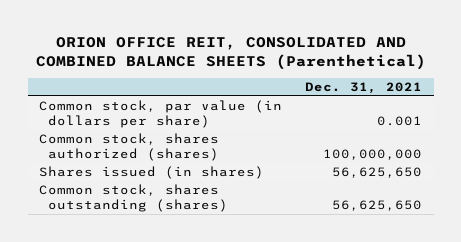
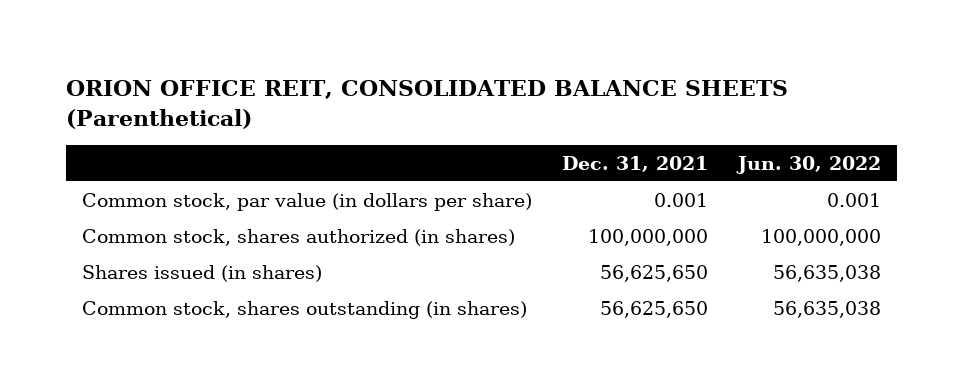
[35,36,426,70] ORION OFFICE REIT, CONSOLIDATED AND COMBINED BALANCE SHEETS (Parenthetical) -> [66,80,789,129] ORION OFFICE REIT, CONSOLIDATED BALANCE SHEETS (Parenthetical)
none -> [736,155,882,174] Jun. 30, 2022
[39,133,220,162] Common stock, shares authorized (shares) -> [81,229,515,247] Common stock, shares authorized (in shares)
[39,184,229,213] Common stock, shares outstanding (shares) -> [81,301,527,320] Common stock, shares outstanding (in shares)

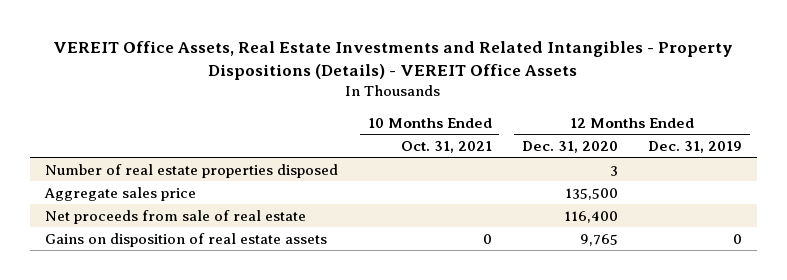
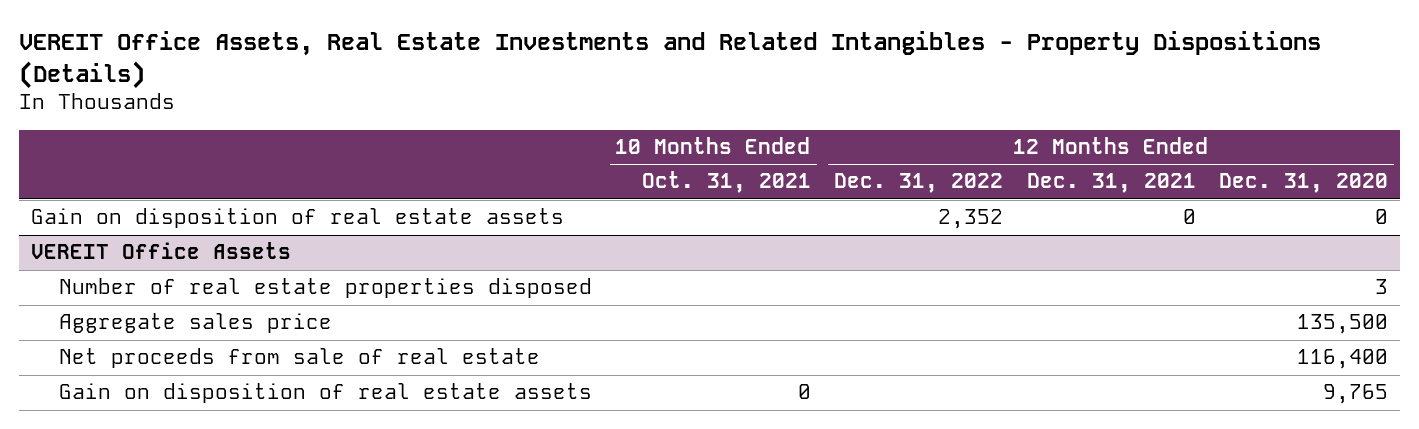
[53,40,734,80] VEREIT Office Assets, Real Estate Investments and Related Intangibles - Property Dispositions (Details) - VEREIT Office Assets -> [18,31,1321,89] VEREIT Office Assets, Real Estate Investments and Related Intangibles - Property Dispositions (Details)
[648,140,743,153] Dec. 31, 2019 -> none
none -> [834,173,1004,194] Dec. 31, 2022
none -> [1026,173,1196,194] Dec. 31, 2021
none -> [30,208,564,229] Gain on disposition of real estate assets
none -> [30,242,291,260] VEREIT Office Assets
[44,232,327,247] Gains on disposition of real estate assets -> [59,383,593,404] Gain on disposition of real estate assets

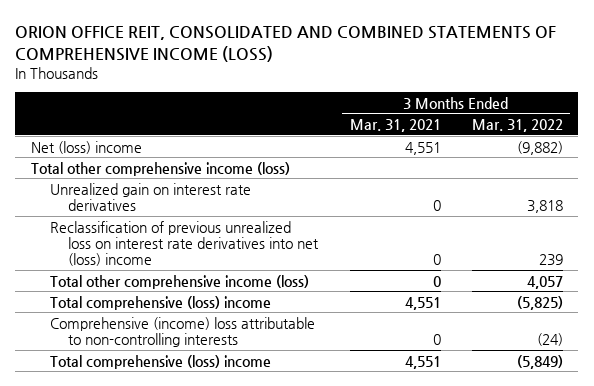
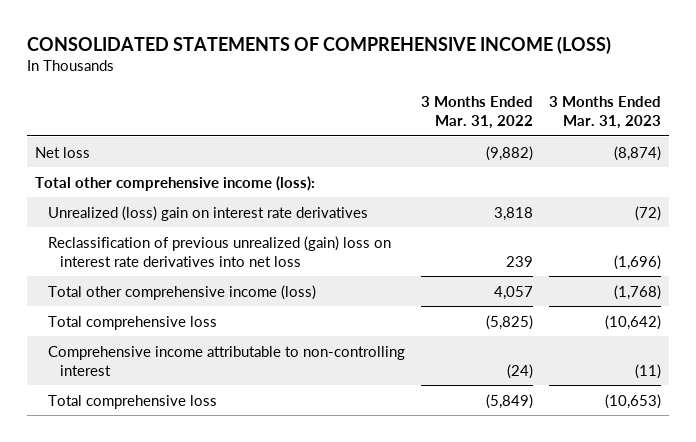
[15,26,557,63] ORION OFFICE REIT, CONSOLIDATED AND COMBINED STATEMENTS OF COMPREHENSIVE INCOME (LOSS) -> [27,35,612,54] CONSOLIDATED STATEMENTS OF COMPREHENSIVE INCOME (LOSS)
[349,119,441,133] Mar. 31, 2021 -> none
none -> [549,96,662,130] 3 Months Ended Mar. 31, 2023
[31,140,143,154] Net (loss) income -> [35,146,91,158] Net loss
[31,161,291,176] Total other comprehensive income (loss) -> [35,175,316,191] Total other comprehensive income (loss):
[49,182,251,211] Unrealized gain on interest rate derivatives -> [47,205,368,221] Unrealized (loss) gain on interest rate derivatives
[49,220,320,267] Reclassification of previous unrealized loss on interest rate derivatives into net (loss) income -> [47,235,391,267] Reclassification of previous unrealized (gain) loss on interest rate derivatives into net loss
[49,295,271,310] Total comprehensive (loss) income -> [47,315,217,330] Total comprehensive loss
[49,316,315,347] Comprehensive (income) loss attributable to non-controlling interests -> [47,345,405,376] Comprehensive income attributable to non-controlling interest
[49,354,271,369] Total comprehensive (loss) income -> [47,394,217,409] Total comprehensive loss

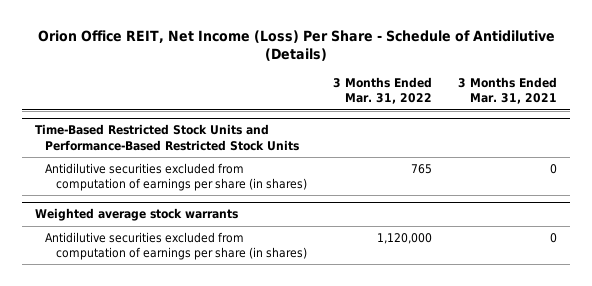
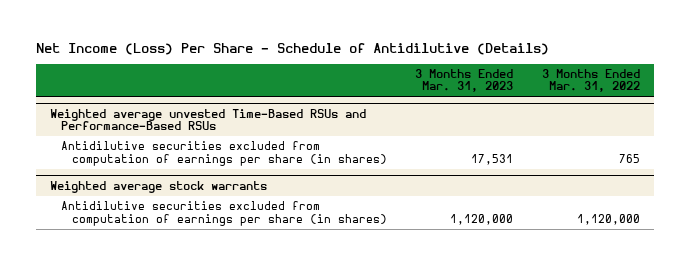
[37,29,555,62] Orion Office REIT, Net Income (Loss) Per Share - Schedule of Antidilutive (Details) -> [36,42,550,55] Net Income (Loss) Per Share - Schedule of Antidilutive (Details)
[457,77,557,105] 3 Months Ended Mar. 31, 2021 -> none
none -> [415,68,514,93] 3 Months Ended Mar. 31, 2023
[35,124,300,151] Time-Based Restricted Stock Units and Performance-Based Restricted Stock Units -> [50,108,367,131] Weighted average unvested Time-Based RSUs and Performance-Based RSUs

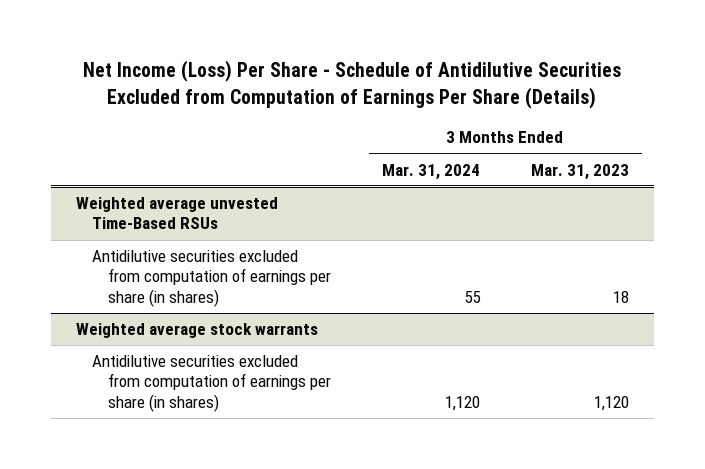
[36,42,550,55] Net Income (Loss) Per Share - Schedule of Antidilutive (Details) -> [83,60,622,109] Net Income (Loss) Per Share - Schedule of Antidilutive Securities Excluded from Computation of Earnings Per Share (Details)
[541,68,640,93] 3 Months Ended Mar. 31, 2022 -> none
none -> [381,163,480,180] Mar. 31, 2024
[50,108,367,131] Weighted average unvested Time-Based RSUs and Performance-Based RSUs -> [76,197,279,230] Weighted average unvested Time-Based RSUs
[471,153,514,165] 17,531 -> [612,290,629,303] 18
[450,213,514,225] 1,120,000 -> [593,395,629,411] 1,120

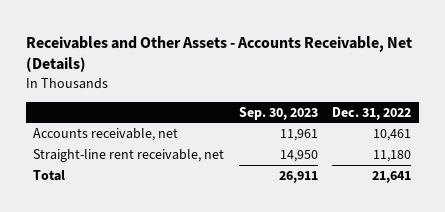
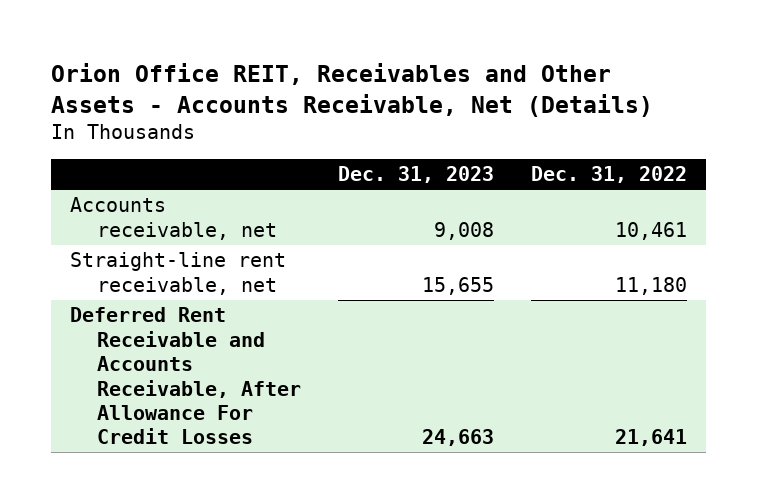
[26,35,413,73] Receivables and Other Assets - Accounts Receivable, Net (Details) -> [51,62,654,117] Orion Office REIT, Receivables and Other Assets - Accounts Receivable, Net (Details)
[238,106,318,120] Sep. 30, 2023 -> none
none -> [338,166,495,184] Dec. 31, 2023
[33,169,66,181] Total -> [69,307,302,445] Deferred Rent Receivable and Accounts Receivable, After Allowance For Credit Losses

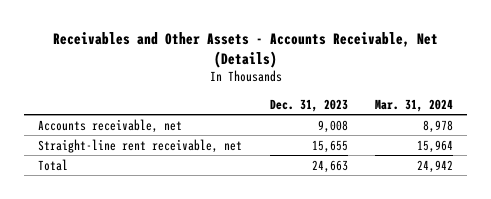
[51,62,654,117] Orion Office REIT, Receivables and Other Assets - Accounts Receivable, Net (Details) -> [52,31,438,68] Receivables and Other Assets - Accounts Receivable, Net (Details)
[531,166,688,184] Dec. 31, 2022 -> none
none -> [375,98,454,112] Mar. 31, 2024
[69,307,302,445] Deferred Rent Receivable and Accounts Receivable, After Allowance For Credit Losses -> [37,158,68,171] Total

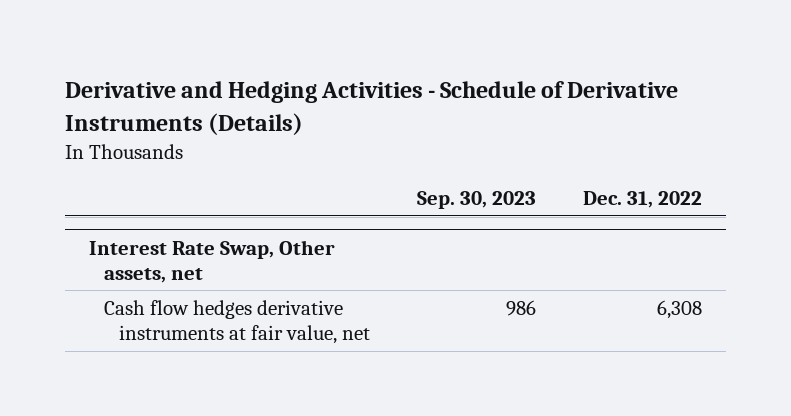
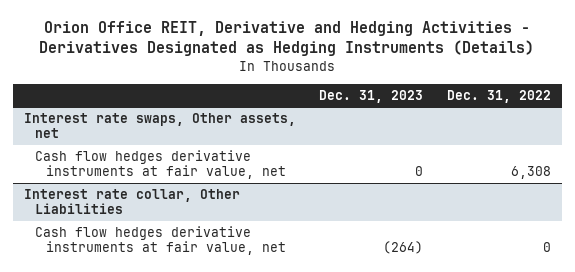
[65,80,679,135] Derivative and Hedging Activities - Schedule of Derivative Instruments (Details) -> [39,20,535,57] Orion Office REIT, Derivative and Hedging Activities - Derivatives Designated as Hedging Instruments (Details)
[416,191,536,210] Sep. 30, 2023 -> none
none -> [319,89,424,103] Dec. 31, 2023
[88,239,335,283] Interest Rate Swap, Other assets, net -> [24,112,297,139] Interest rate swaps, Other assets, net
none -> [24,188,241,215] Interest rate collar, Other Liabilities
none -> [34,225,286,256] Cash flow hedges derivative instruments at fair value, net

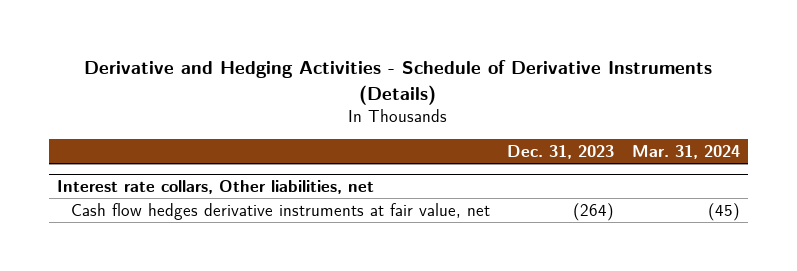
[39,20,535,57] Orion Office REIT, Derivative and Hedging Activities - Derivatives Designated as Hedging Instruments (Details) -> [84,60,713,105] Derivative and Hedging Activities - Schedule of Derivative Instruments (Details)
[446,89,551,103] Dec. 31, 2022 -> none
none -> [631,144,740,159] Mar. 31, 2024
[24,112,297,139] Interest rate swaps, Other assets, net -> none
[34,149,286,180] Cash flow hedges derivative instruments at fair value, net -> none
[24,188,241,215] Interest rate collar, Other Liabilities -> [57,179,375,194] Interest rate collars, Other liabilities, net

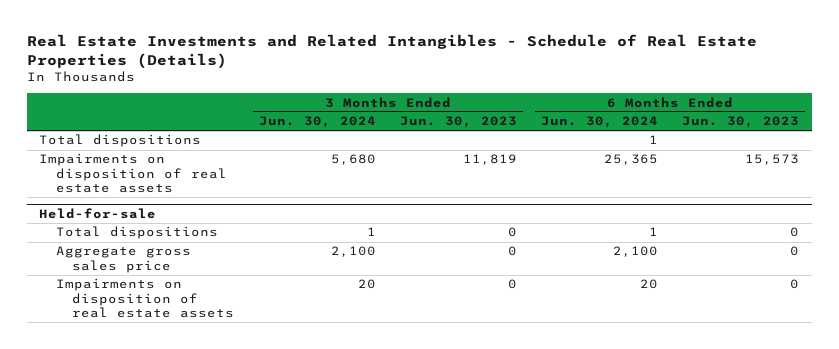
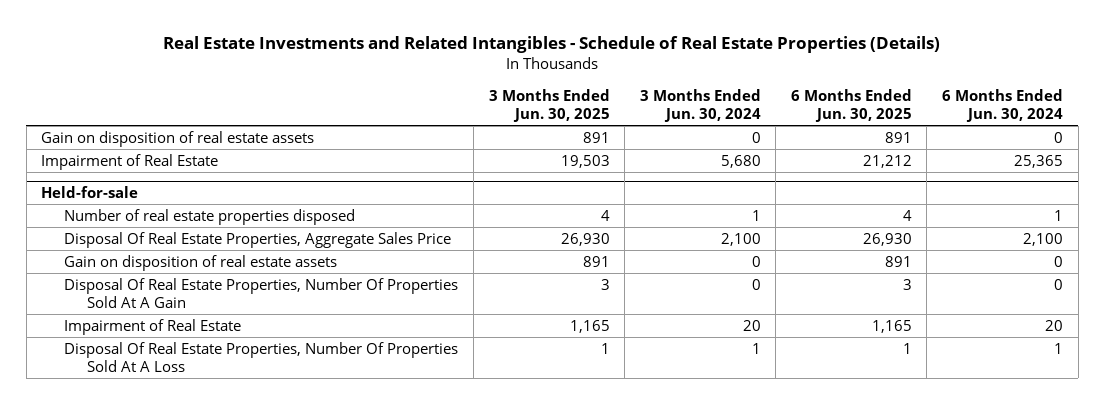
[399,116,517,129] Jun. 30, 2023 -> none
[682,116,800,129] Jun. 30, 2023 -> none
none -> [488,88,610,123] 3 Months Ended Jun. 30, 2025
none -> [790,88,912,123] 6 Months Ended Jun. 30, 2025
[39,134,202,148] Total dispositions -> none
none -> [41,130,315,147] Gain on disposition of real estate assets
[39,153,227,193] Impairments on disposition of real estate assets -> [41,153,219,170] Impairment of Real Estate
[55,226,218,240] Total dispositions -> [64,208,356,225] Number of real estate properties disposed
[55,246,191,273] Aggregate gross sales price -> [64,231,452,248] Disposal Of Real Estate Properties, Aggregate Sales Price
none -> [64,254,338,271] Gain on disposition of real estate assets
none -> [64,277,459,309] Disposal Of Real Estate Properties, Number Of Properties Sold At A Gain
[55,278,235,318] Impairments on disposition of real estate assets -> [64,318,242,335] Impairment of Real Estate
none -> [64,341,459,373] Disposal Of Real Estate Properties, Number Of Properties Sold At A Loss

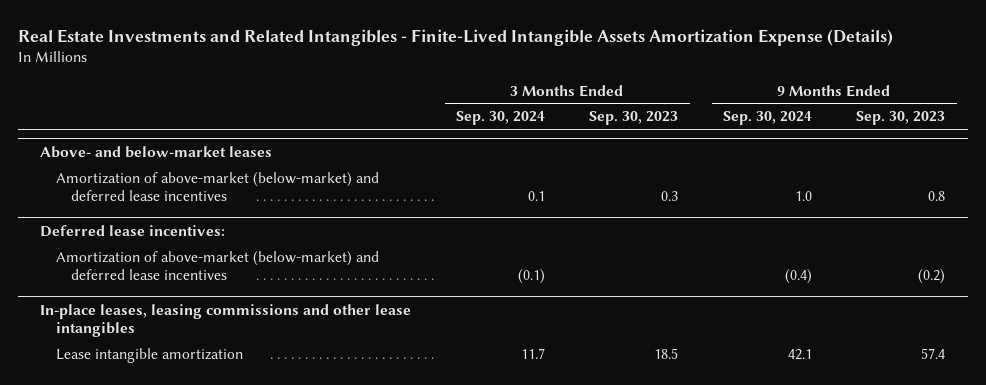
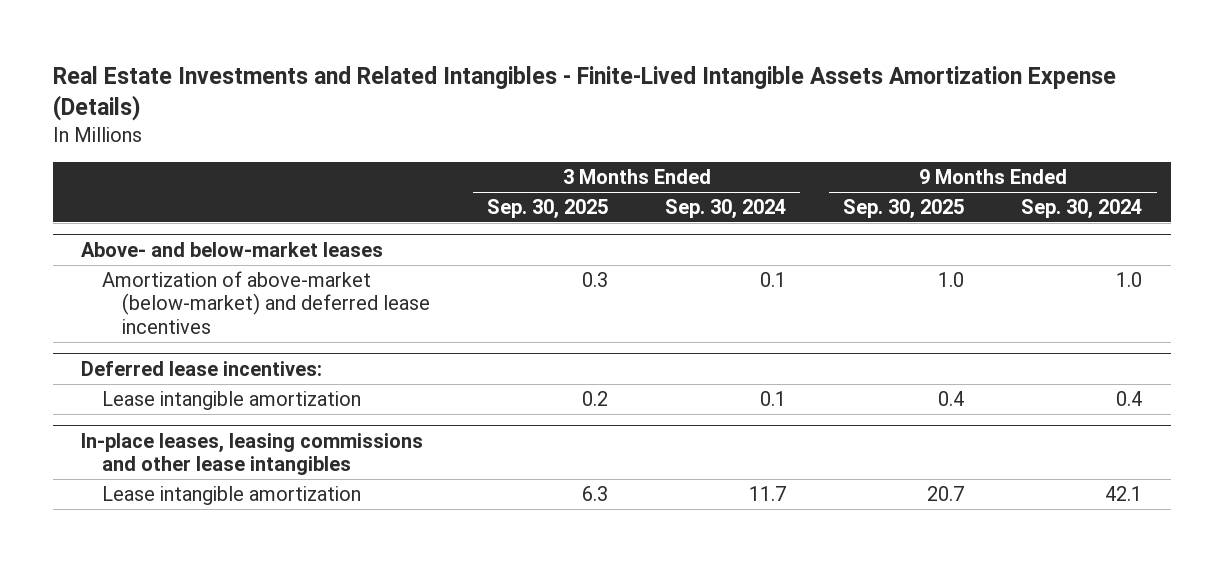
[589,111,679,126] Sep. 30, 2023 -> none
[856,111,946,126] Sep. 30, 2023 -> none
none -> [487,199,609,220] Sep. 30, 2025
none -> [843,199,965,220] Sep. 30, 2025
[55,250,379,280] Amortization of above-market (below-market) and deferred lease incentives -> none
none -> [101,391,361,411] Lease intangible amortization

